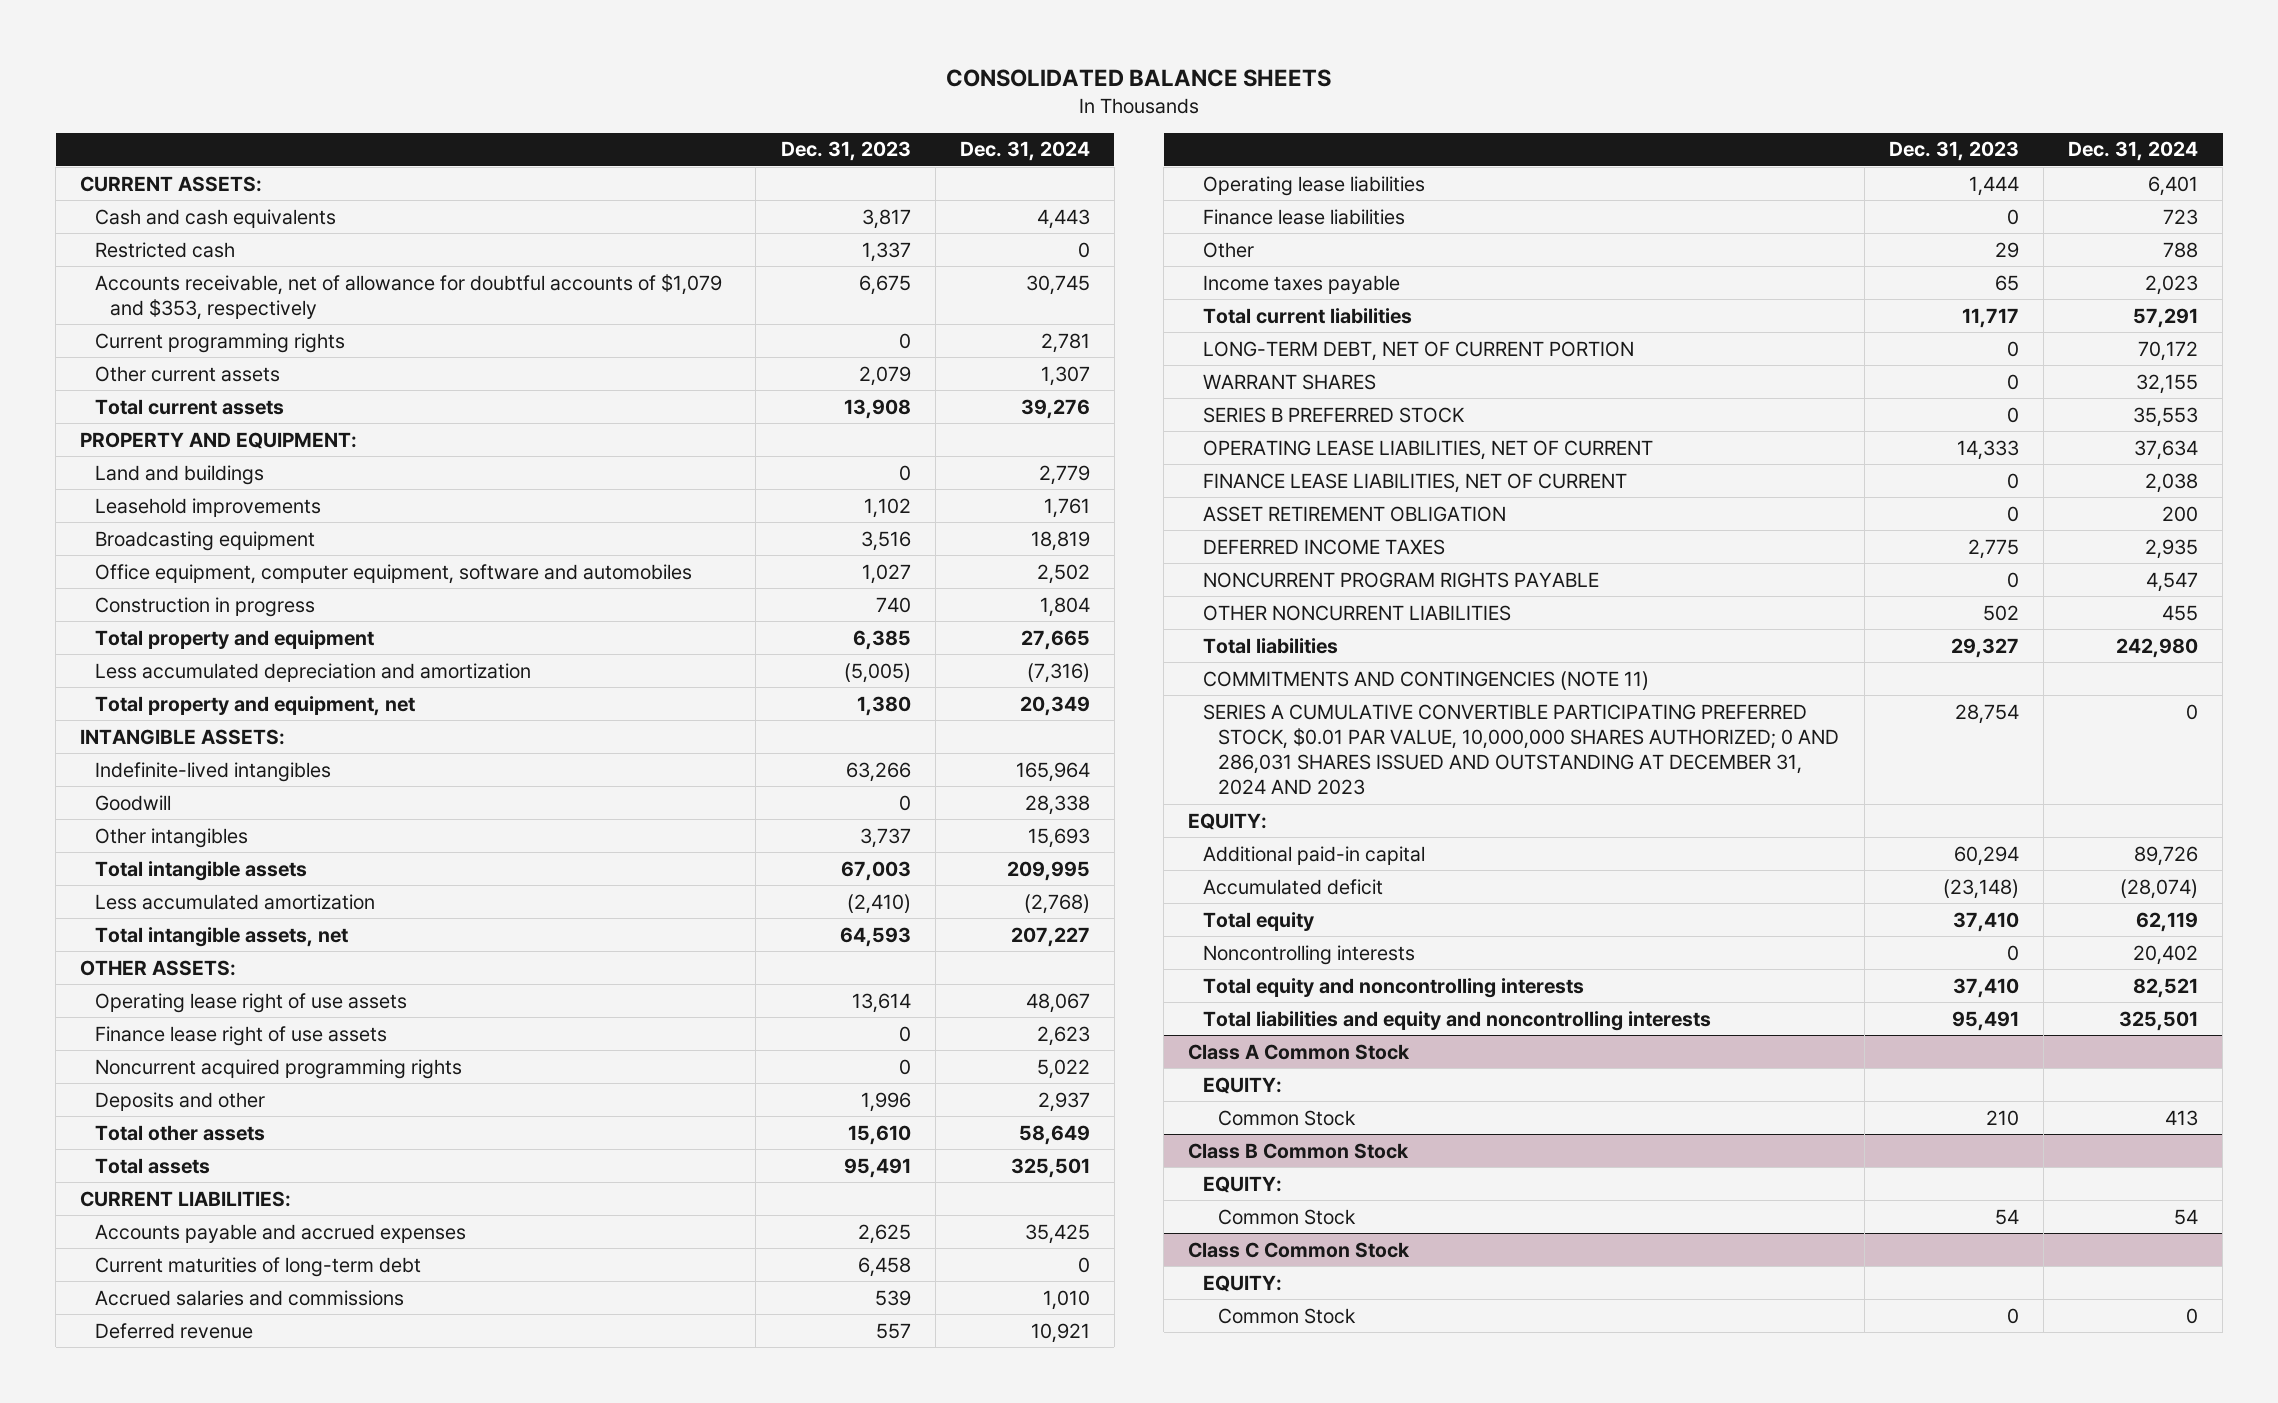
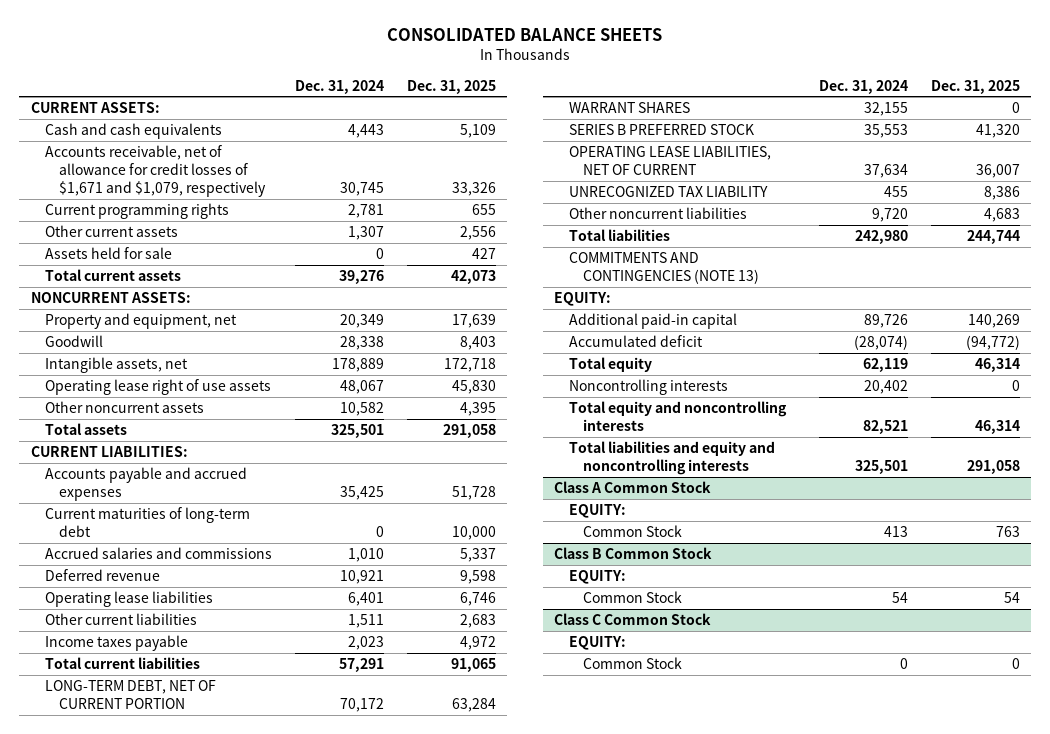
[780,141,911,162] Dec. 31, 2023 -> none
none -> [406,79,496,94] Dec. 31, 2025
[95,241,236,258] Restricted cash -> none
[95,273,723,320] Accounts receivable, net of allowance for doubtful accounts of $1,079 and $353, respectively -> [44,145,267,198] Accounts receivable, net of allowance for credit losses of $1,671 and $1,079, respectively
none -> [44,247,172,260] Assets held for sale
[80,431,358,449] PROPERTY AND EQUIPMENT: -> none
[95,464,265,485] Land and buildings -> none
[95,497,322,517] Leasehold improvements -> none
[95,530,316,551] Broadcasting equipment -> none
[95,563,693,584] Office equipment, computer equipment, software and automobiles -> none
[95,596,316,617] Construction in progress -> none
[95,629,375,649] Total property and equipment -> none
[95,662,532,682] Less accumulated depreciation and amortization -> none
[80,728,286,745] INTANGIBLE ASSETS: -> none
[95,761,332,782] Indefinite-lived intangibles -> none
none -> [30,292,191,304] NONCURRENT ASSETS:
[95,695,416,716] Total property and equipment, net -> [44,313,237,330] Property and equipment, net
[95,827,249,848] Other intangibles -> none
[95,860,308,881] Total intangible assets -> none
[95,893,376,910] Less accumulated amortization -> none
[80,959,237,976] OTHER ASSETS: -> none
[95,926,349,947] Total intangible assets, net -> [44,357,188,374] Intangible assets, net
[1010,926,1090,947] 207,227 -> [331,358,384,373] 178,889
[95,1025,388,1046] Finance lease right of use assets -> none
[95,1058,463,1079] Noncurrent acquired programming rights -> none
[95,1091,266,1111] Deposits and other -> none
[95,1124,266,1141] Total other assets -> [44,401,204,414] Other noncurrent assets
[1018,1124,1090,1145] 58,649 -> [339,402,384,417] 10,582
[1203,208,1406,225] Finance lease liabilities -> none
[1203,241,1255,258] Other -> [44,613,197,626] Other current liabilities
[2162,241,2198,258] 788 -> [347,614,384,629] 1,511
[1203,472,1628,493] FINANCE LEASE LIABILITIES, NET OF CURRENT -> none
[1203,505,1507,522] ASSET RETIREMENT OBLIGATION -> none
[1203,538,1446,555] DEFERRED INCOME TAXES -> none
[1203,571,1600,588] NONCURRENT PROGRAM RIGHTS PAYABLE -> none
none -> [568,186,768,198] UNRECOGNIZED TAX LIABILITY
[1203,604,1512,621] OTHER NONCURRENT LIABILITIES -> [568,207,747,220] Other noncurrent liabilities
[2161,604,2198,621] 455 -> [871,208,908,223] 9,720
[1203,703,1840,796] SERIES A CUMULATIVE CONVERTIBLE PARTICIPATING PREFERRED STOCK, $0.01 PAR VALUE, 10,000,000 SHARES AUTHORIZED; 0 AND 286,031 SHARES ISSUED AND OUTSTANDING AT DECEMBER 31, 2024 AND 2023 -> none
[1203,670,1650,690] COMMITMENTS AND CONTINGENCIES (NOTE 11) -> [568,252,759,285] COMMITMENTS AND CONTINGENCIES (NOTE 13)

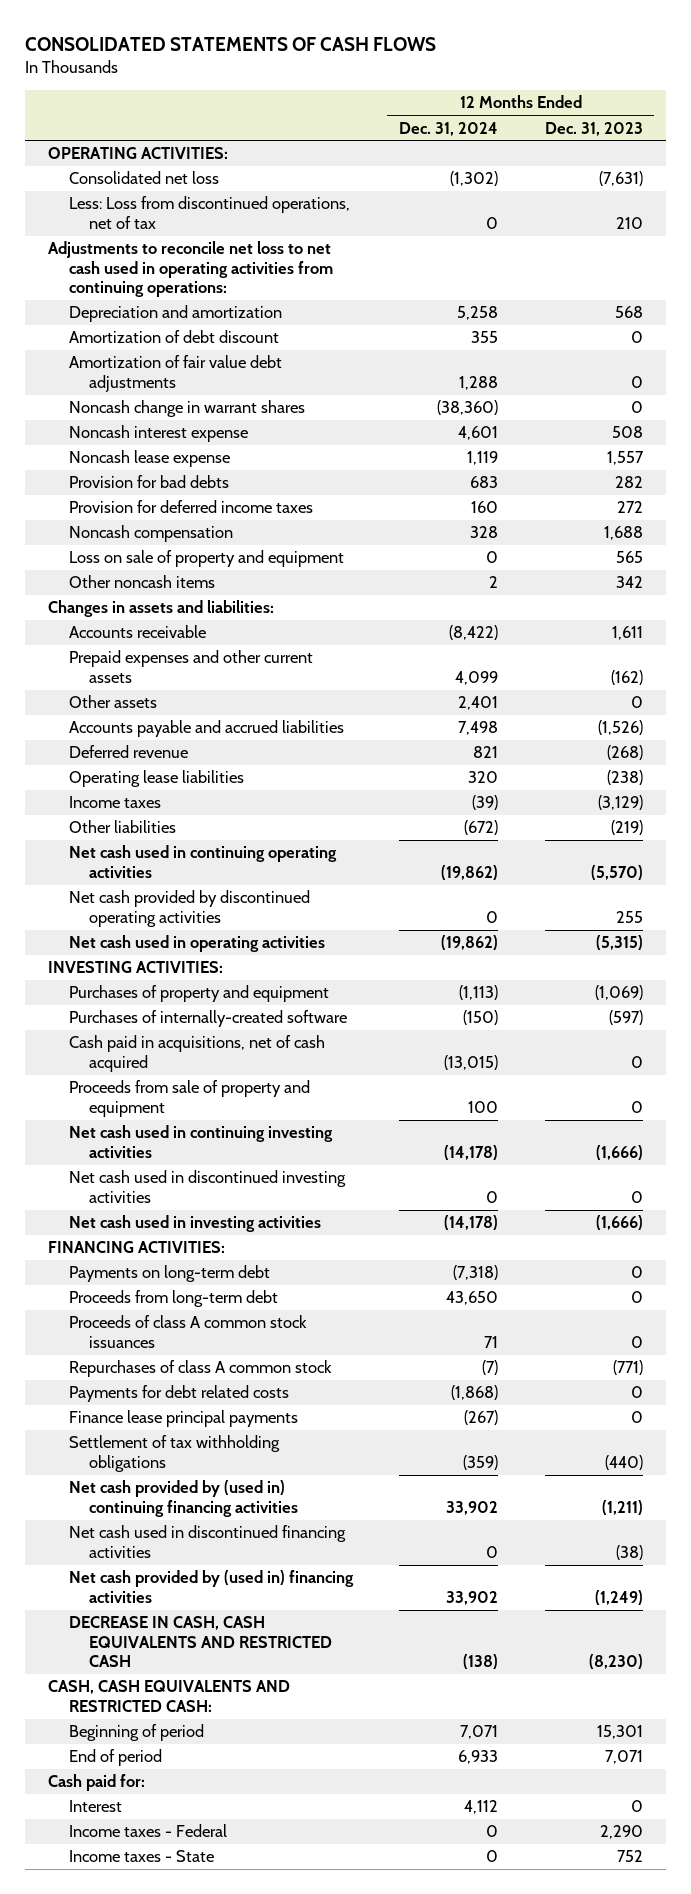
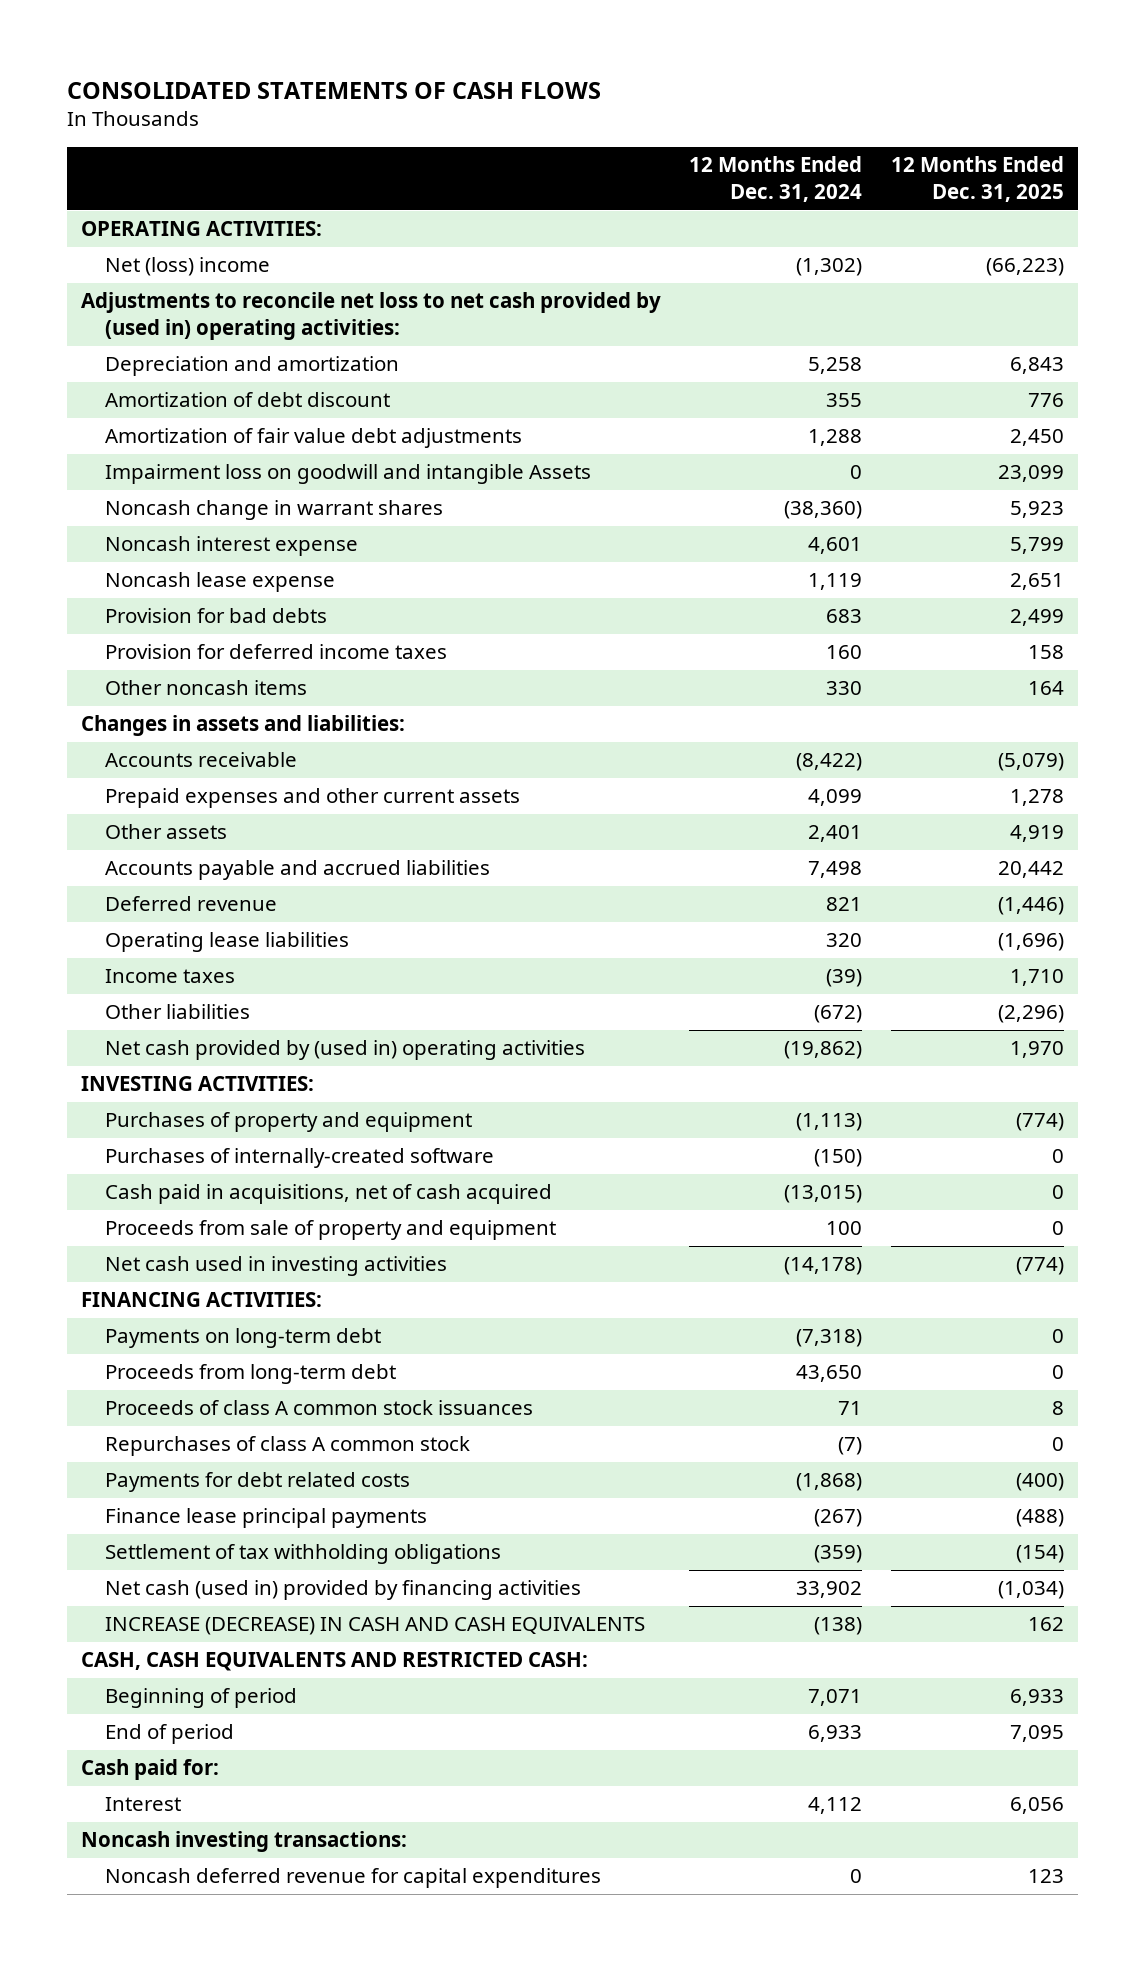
[544,121,643,136] Dec. 31, 2023 -> none
none -> [890,156,1064,203] 12 Months Ended Dec. 31, 2025
[68,196,350,229] Less: Loss from discontinued operations, net of tax -> none
[68,171,219,185] Consolidated net loss -> [105,257,271,277] Net (loss) income
[48,241,333,298] Adjustments to reconcile net loss to net cash used in operating activities from continuing operations: -> [80,292,661,340] Adjustments to reconcile net loss to net cash provided by (used in) operating activities:
none -> [105,464,592,485] Impairment loss on goodwill and intangible Assets
[68,525,233,543] Noncash compensation -> none
[68,550,344,568] Loss on sale of property and equipment -> none
[489,576,499,589] 2 -> [826,681,863,696] 330
[68,845,337,878] Net cash used in continuing operating activities -> none
[68,890,310,927] Net cash provided by discontinued operating activities -> none
[68,935,325,953] Net cash used in operating activities -> [105,1040,586,1061] Net cash provided by (used in) operating activities
[68,1125,333,1158] Net cash used in continuing investing activities -> none
[68,1170,346,1203] Net cash used in discontinued investing activities -> none
[68,1480,298,1517] Net cash provided by (used in) continuing financing activities -> none
[68,1525,346,1558] Net cash used in discontinued financing activities -> none
[68,1570,354,1603] Net cash provided by (used in) financing activities -> [105,1580,582,1601] Net cash (used in) provided by financing activities
[68,1616,332,1668] DECREASE IN CASH, CASH EQUIVALENTS AND RESTRICTED CASH -> [105,1617,646,1636] INCREASE (DECREASE) IN CASH AND CASH EQUIVALENTS
[68,1824,227,1838] Income taxes - Federal -> none
[68,1850,214,1863] Income taxes - State -> none
none -> [80,1831,407,1853] Noncash investing transactions:
none -> [105,1868,602,1889] Noncash deferred revenue for capital expenditures

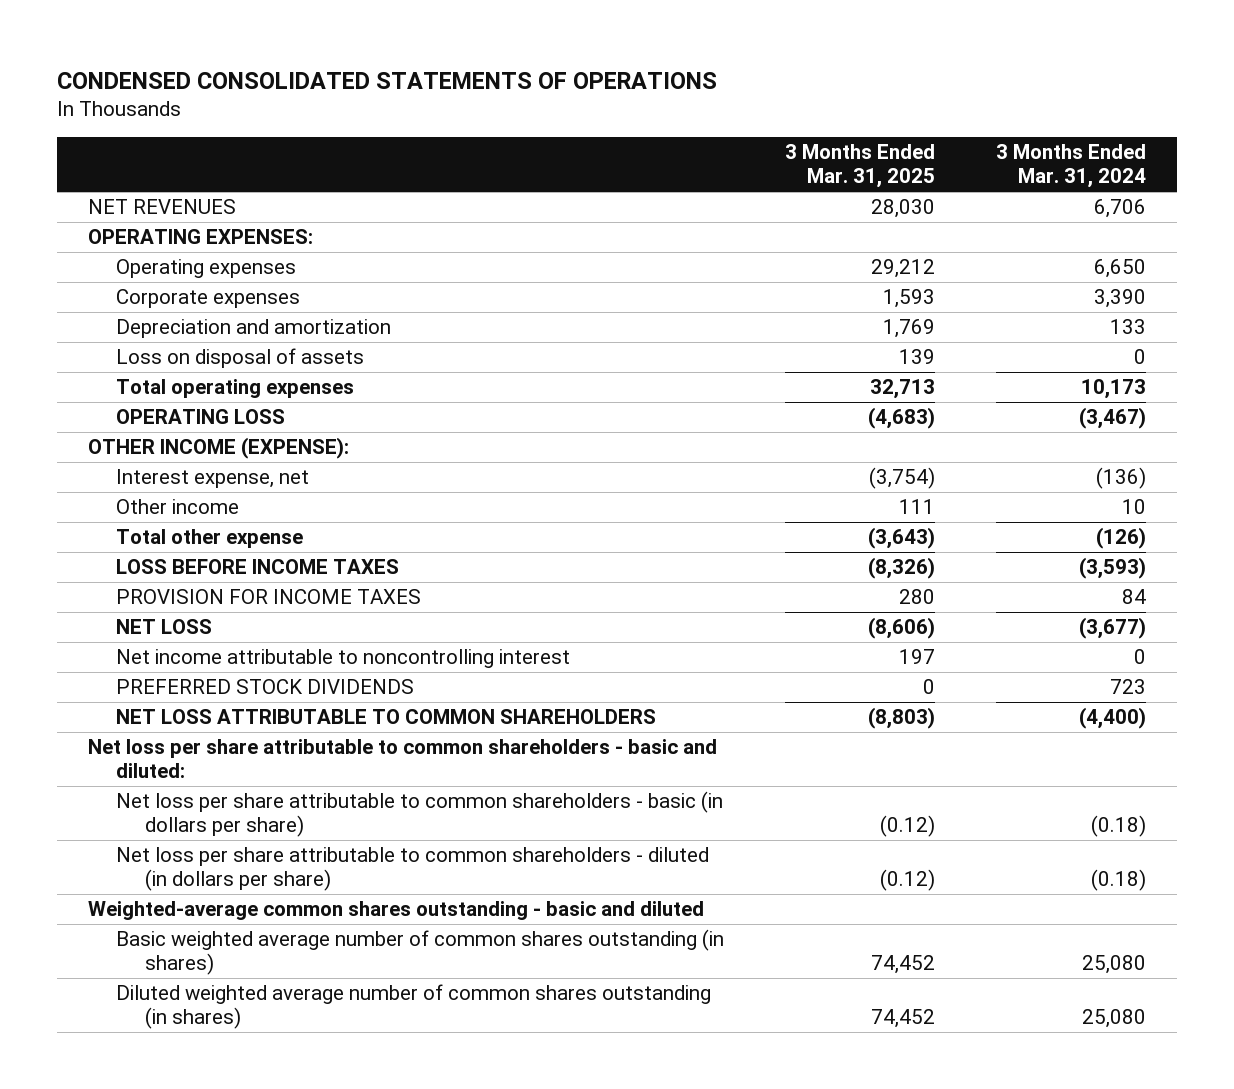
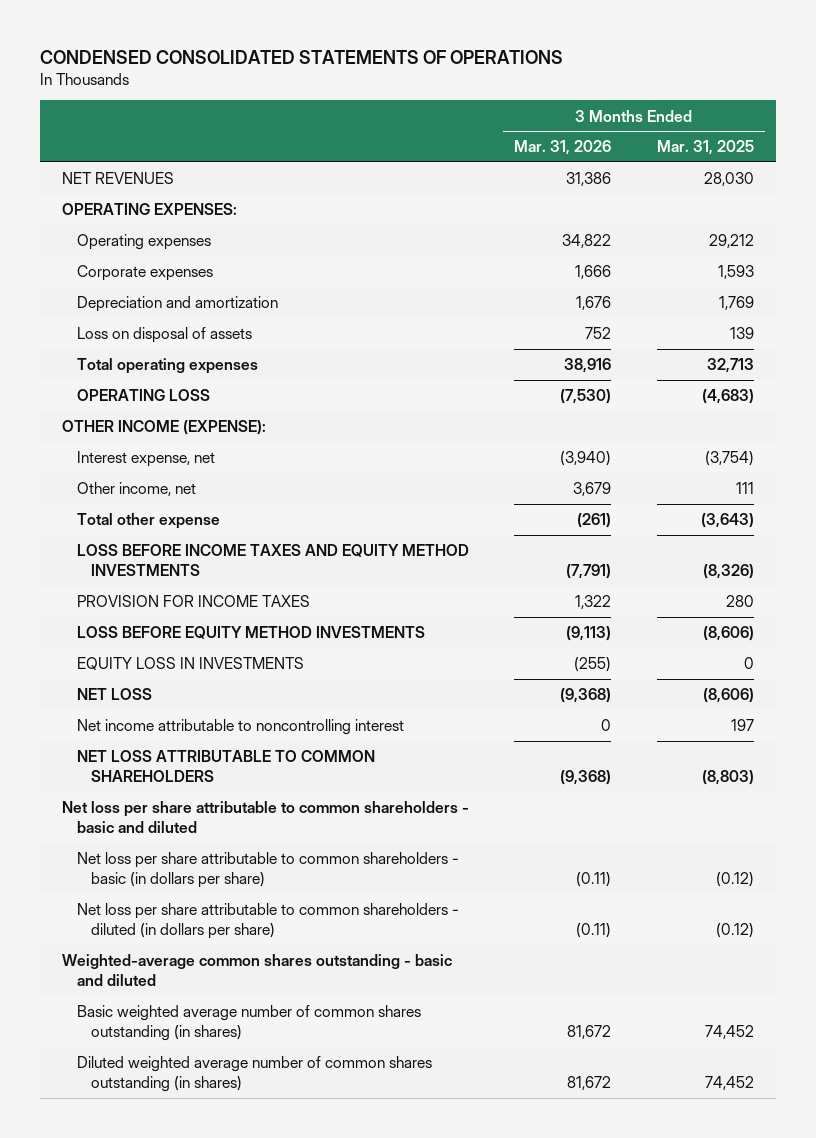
[996,144,1147,189] 3 Months Ended Mar. 31, 2024 -> none
none -> [514,140,612,156] Mar. 31, 2026
[116,499,240,515] Other income -> [76,482,196,497] Other income, net
[116,559,400,575] LOSS BEFORE INCOME TAXES -> [76,544,469,577] LOSS BEFORE INCOME TAXES AND EQUITY METHOD INVESTMENTS
none -> [76,626,425,640] LOSS BEFORE EQUITY METHOD INVESTMENTS
none -> [76,657,304,671] EQUITY LOSS IN INVESTMENTS
[116,679,415,695] PREFERRED STOCK DIVIDENDS -> none
[87,739,717,779] Net loss per share attributable to common shareholders - basic and diluted: -> [62,801,470,834] Net loss per share attributable to common shareholders - basic and diluted

